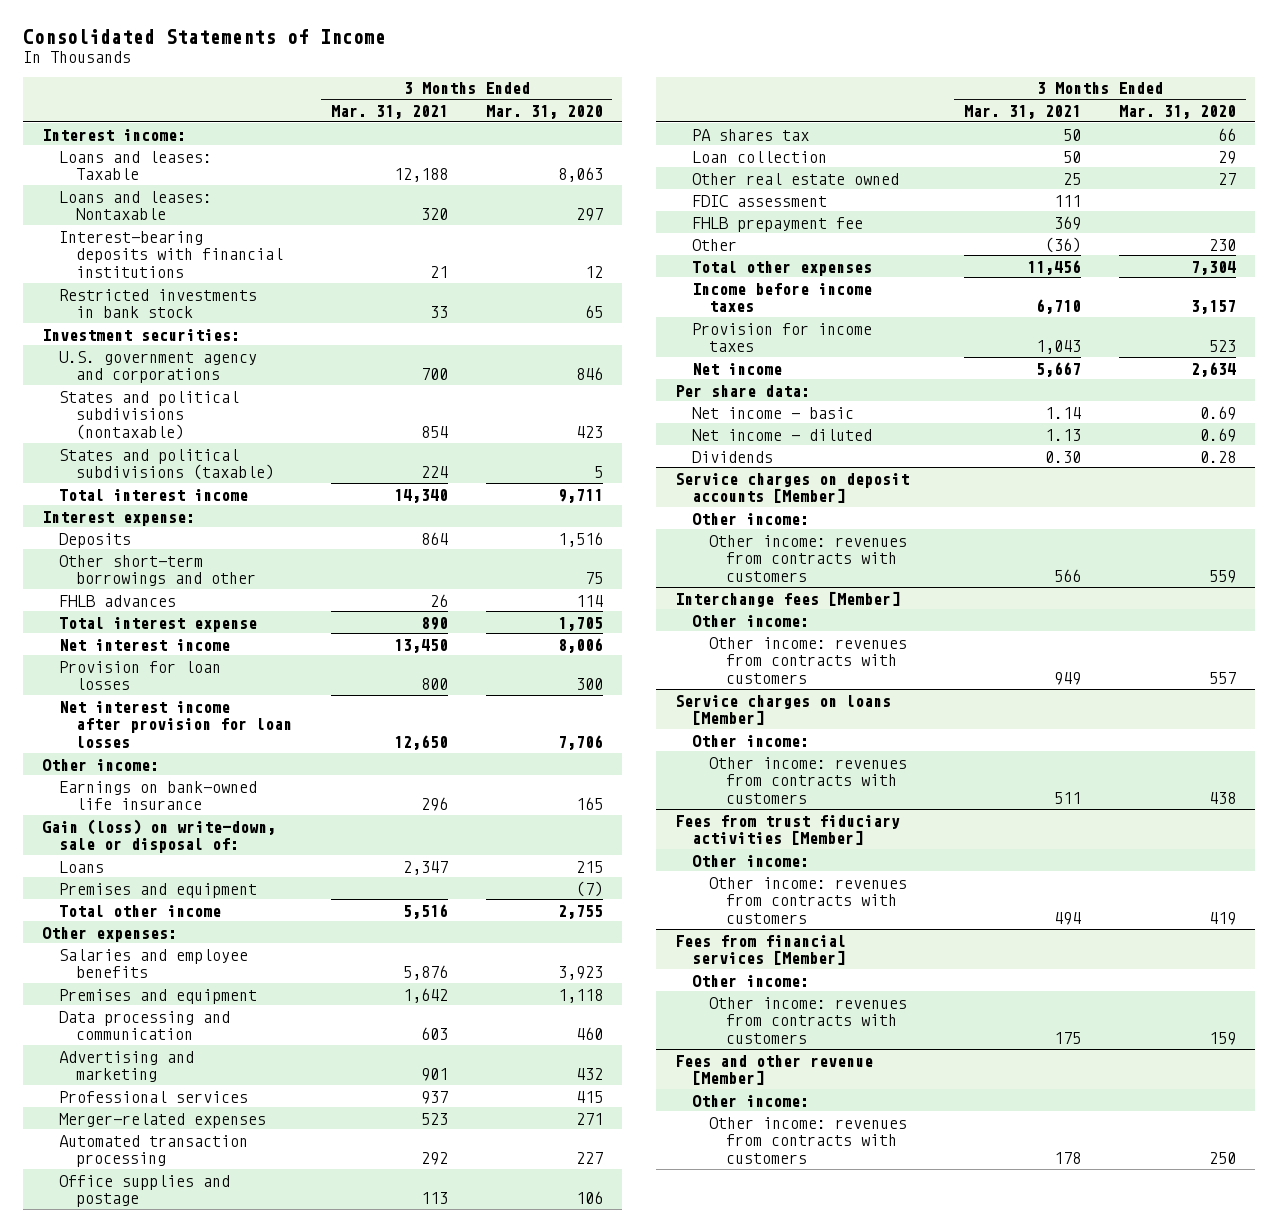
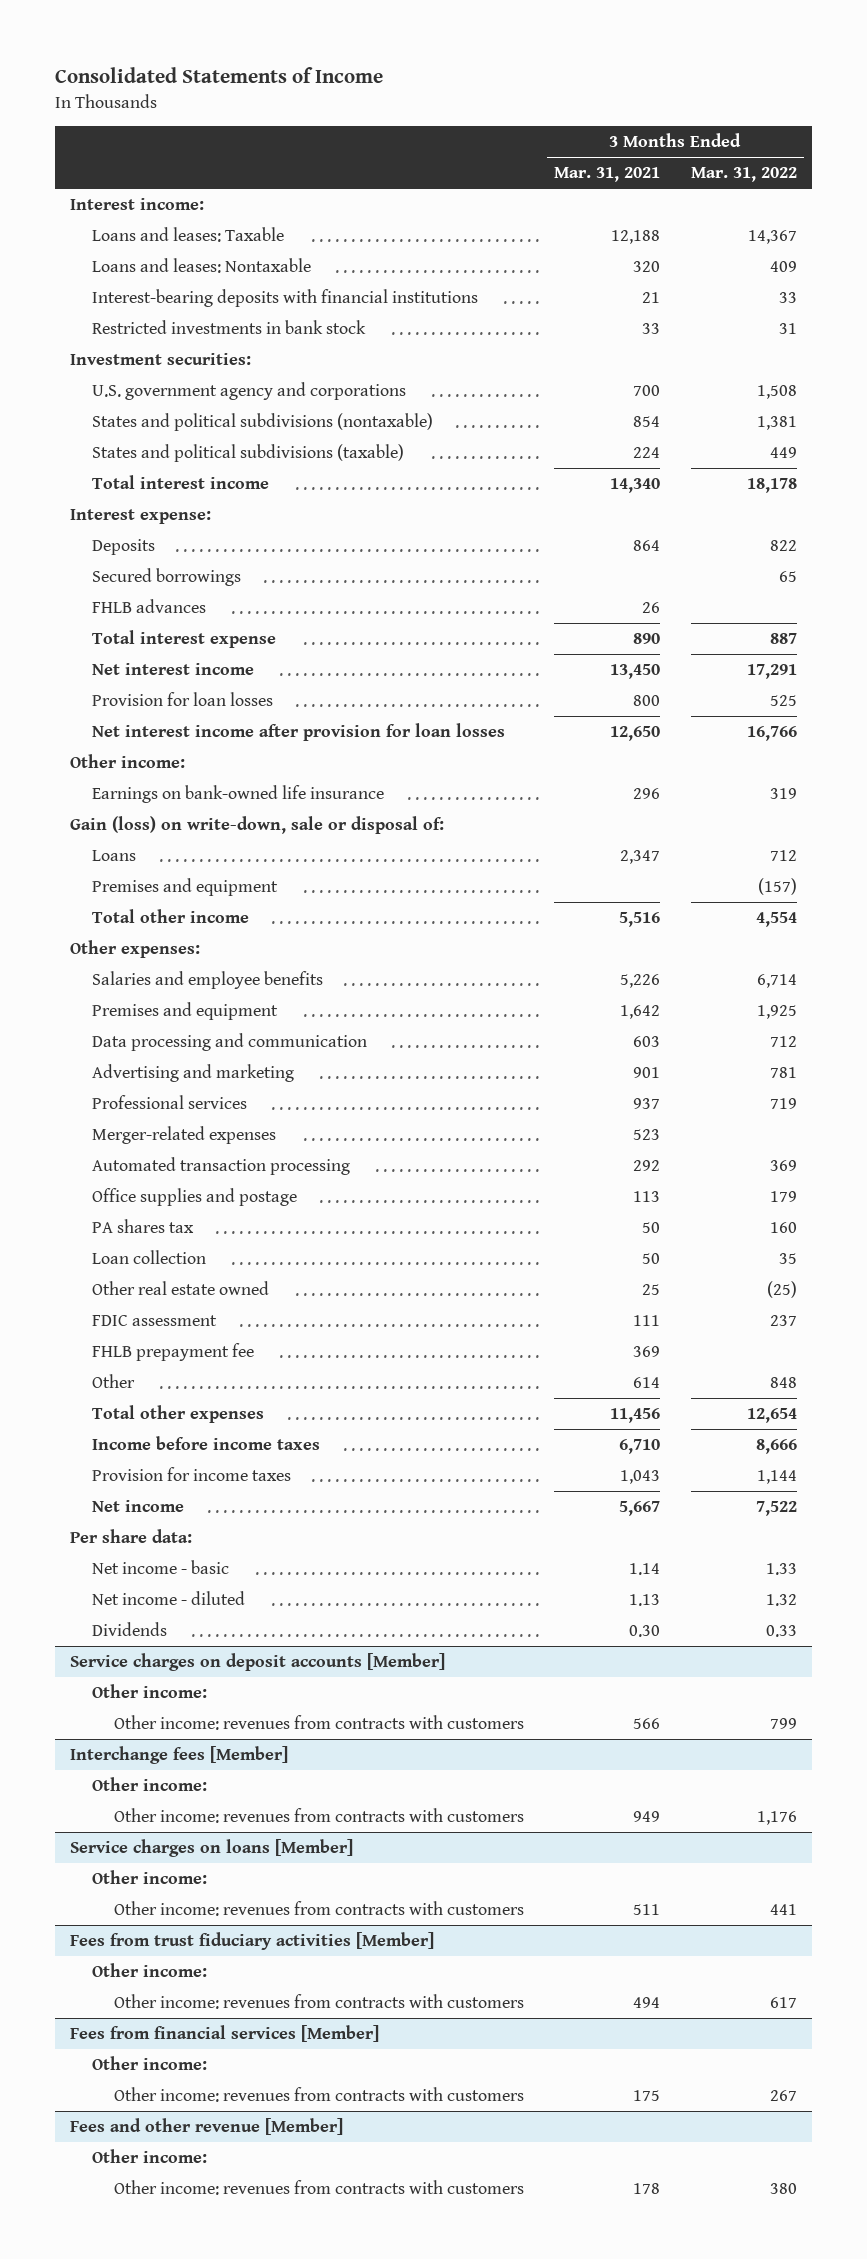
[485,104,603,119] Mar. 31, 2020 -> none
none -> [690,167,797,183] Mar. 31, 2022
[59,554,257,587] Other short-term borrowings and other -> none
none -> [91,568,241,587] Secured borrowings
[402,965,448,981] 5,876 -> [620,974,661,989] 5,226
[1044,236,1081,253] (36) -> [633,1377,661,1389] 614

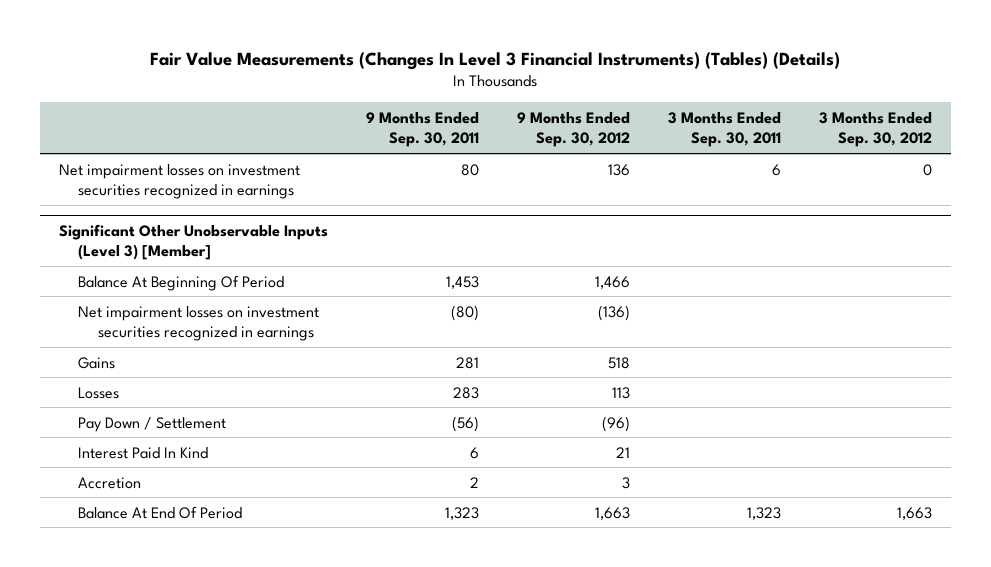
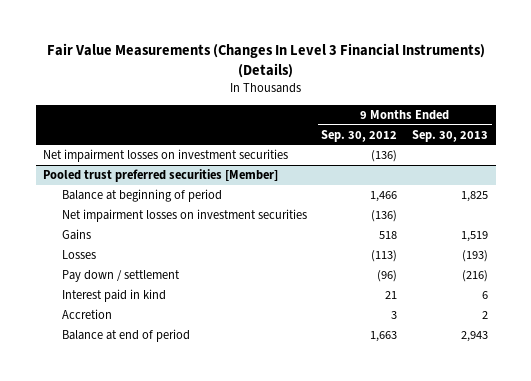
[150,51,841,70] Fair Value Measurements (Changes In Level 3 Financial Instruments) (Tables) (Details) -> [46,43,485,78] Fair Value Measurements (Changes In Level 3 Financial Instruments) (Details)
[365,111,479,148] 9 Months Ended Sep. 30, 2011 -> none
[668,111,782,148] 3 Months Ended Sep. 30, 2011 -> none
[819,111,933,148] 3 Months Ended Sep. 30, 2012 -> none
none -> [412,129,489,142] Sep. 30, 2013
[58,223,328,261] Significant Other Unobservable Inputs (Level 3) [Member] -> none
[58,163,300,199] Net impairment losses on investment securities recognized in earnings -> [42,149,288,163] Net impairment losses on investment securities
[607,163,630,176] 136 -> [371,150,398,163] (136)
none -> [42,169,278,183] Pooled trust preferred securities [Member]
[78,274,285,291] Balance At Beginning Of Period -> [61,189,222,203] Balance at beginning of period
[78,305,320,341] Net impairment losses on investment securities recognized in earnings -> [61,209,307,223] Net impairment losses on investment securities
[611,386,630,399] 113 -> [371,250,398,263] (113)
[78,416,227,432] Pay Down / Settlement -> [61,270,180,283] Pay down / settlement
[78,446,209,459] Interest Paid In Kind -> [61,289,166,303] Interest paid in kind
[78,505,243,519] Balance At End Of Period -> [61,329,190,343] Balance at end of period

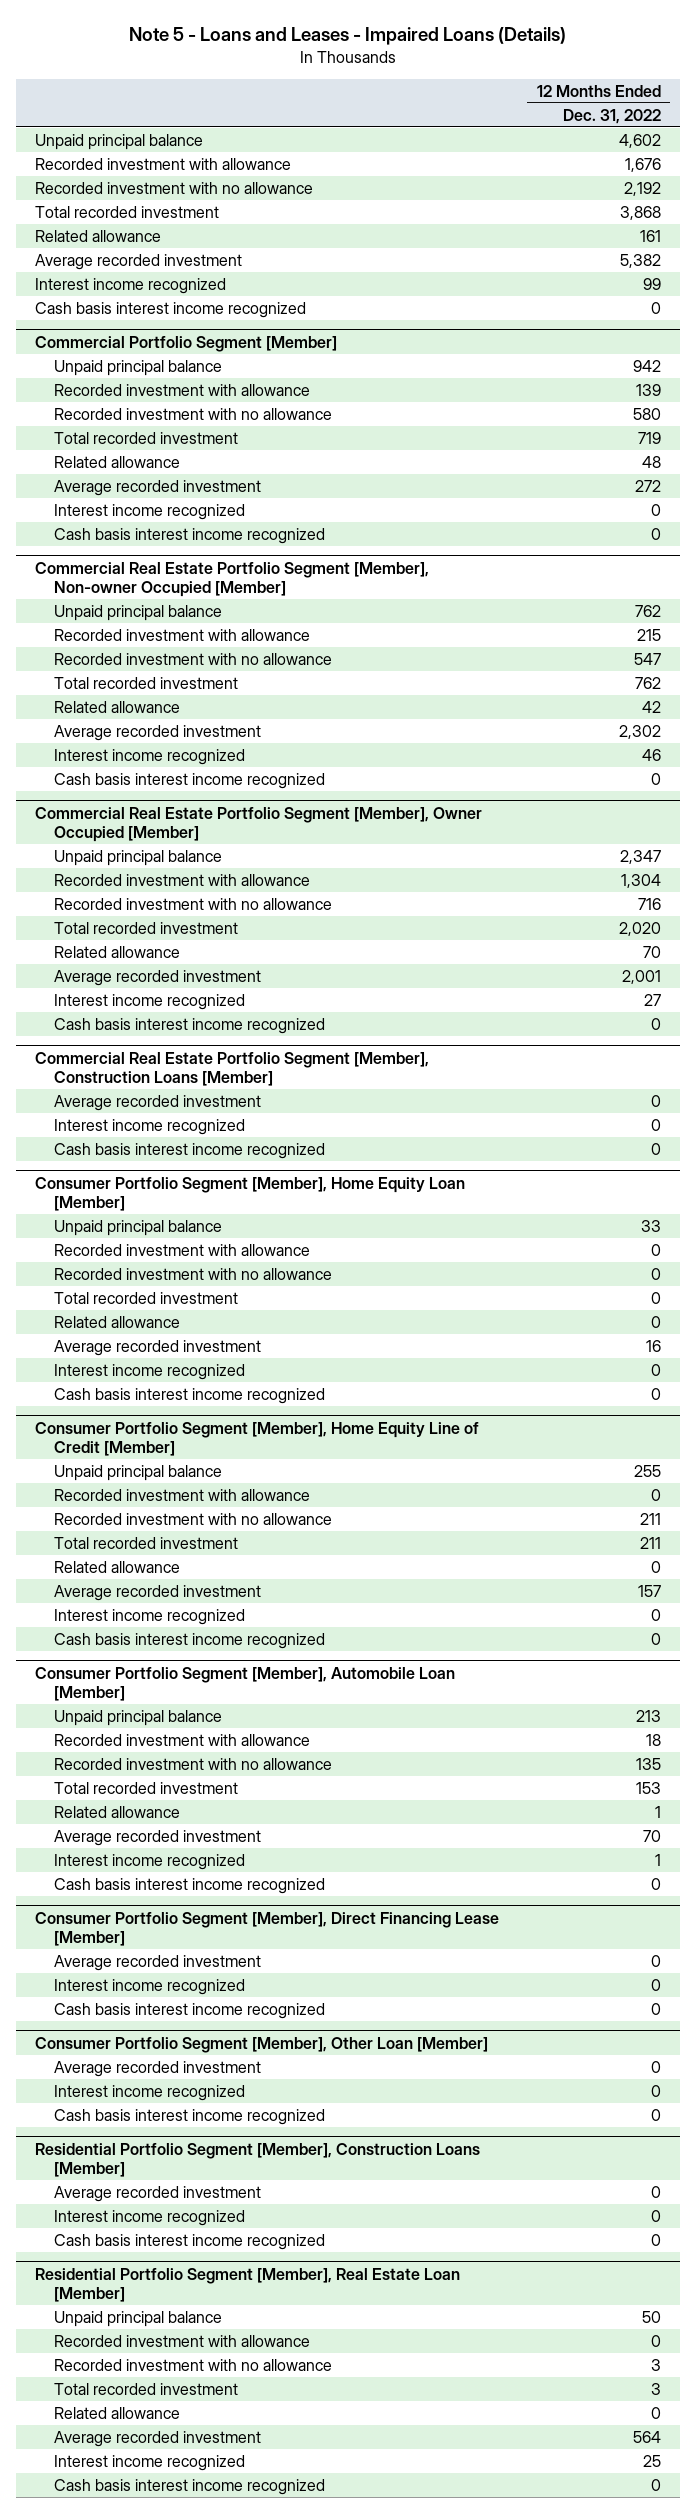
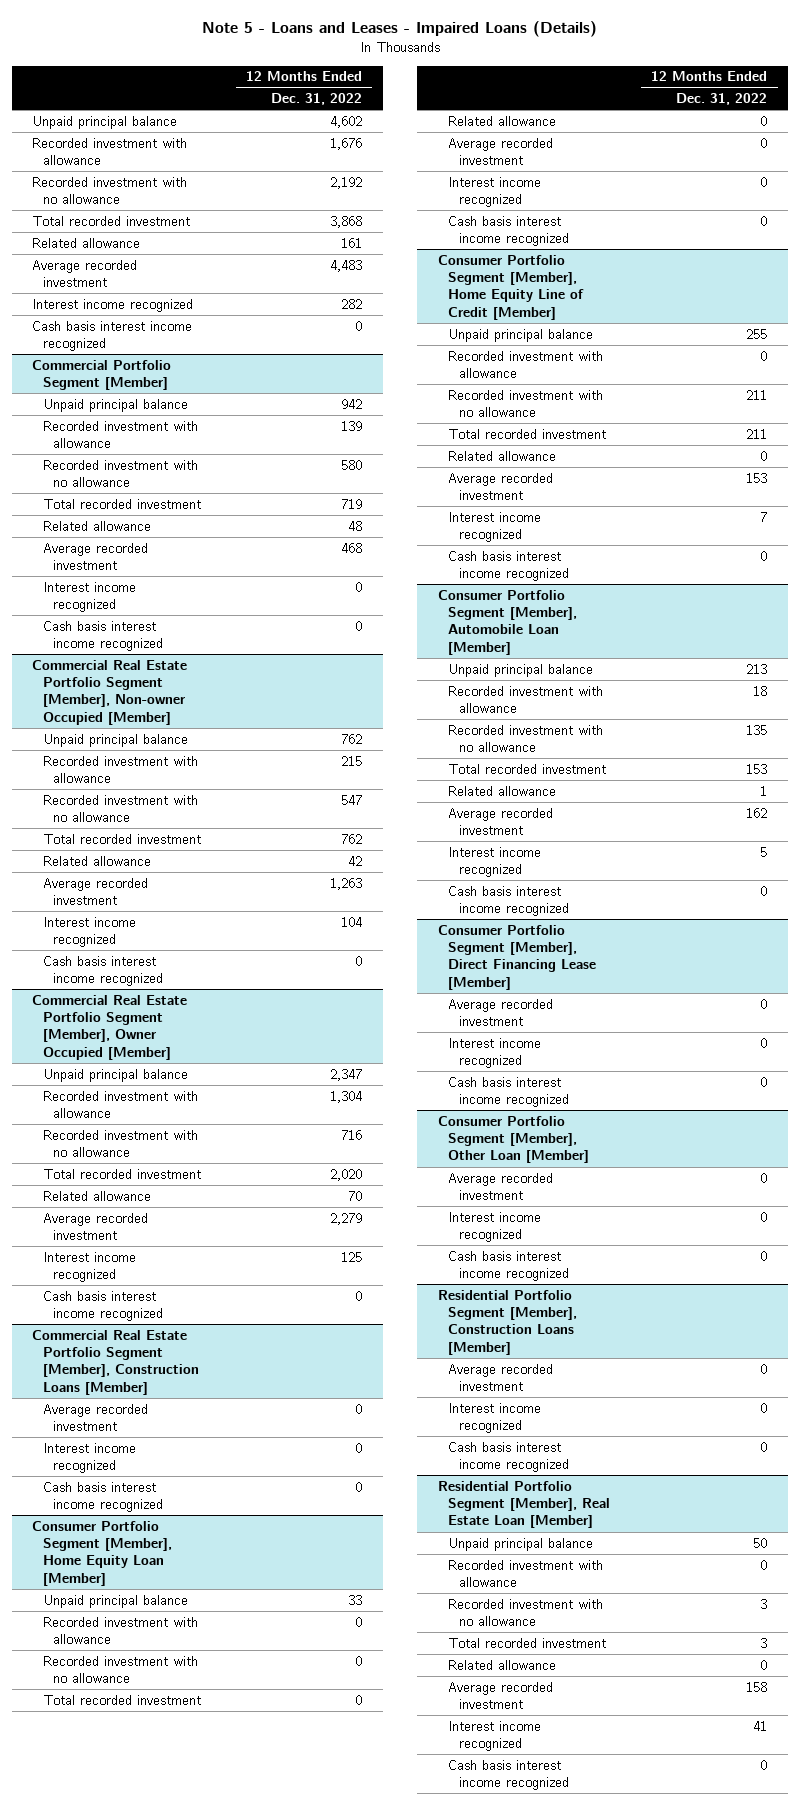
[619,253,661,268] 5,382 -> [330,259,363,272] 4,483
[642,277,661,290] 99 -> [341,298,363,309] 282
[634,479,661,492] 272 -> [341,542,363,553] 468
[618,724,661,739] 2,302 -> [330,877,363,890] 1,263
[641,748,661,761] 46 -> [341,916,363,927] 104
[621,969,661,984] 2,001 -> [330,1212,363,1225] 2,279
[643,993,661,1006] 27 -> [341,1251,363,1262] 125
[645,1339,661,1352] 16 -> [760,137,768,148] 0
[637,1584,661,1597] 157 -> [746,472,768,483] 153
[650,1608,661,1621] 0 -> [760,511,768,522] 7
[642,1829,661,1842] 70 -> [746,807,768,818] 162
[654,1853,661,1866] 1 -> [760,846,768,857] 5
[632,2430,661,2443] 564 -> [746,1681,768,1692] 158
[642,2454,661,2467] 25 -> [753,1720,768,1731] 41

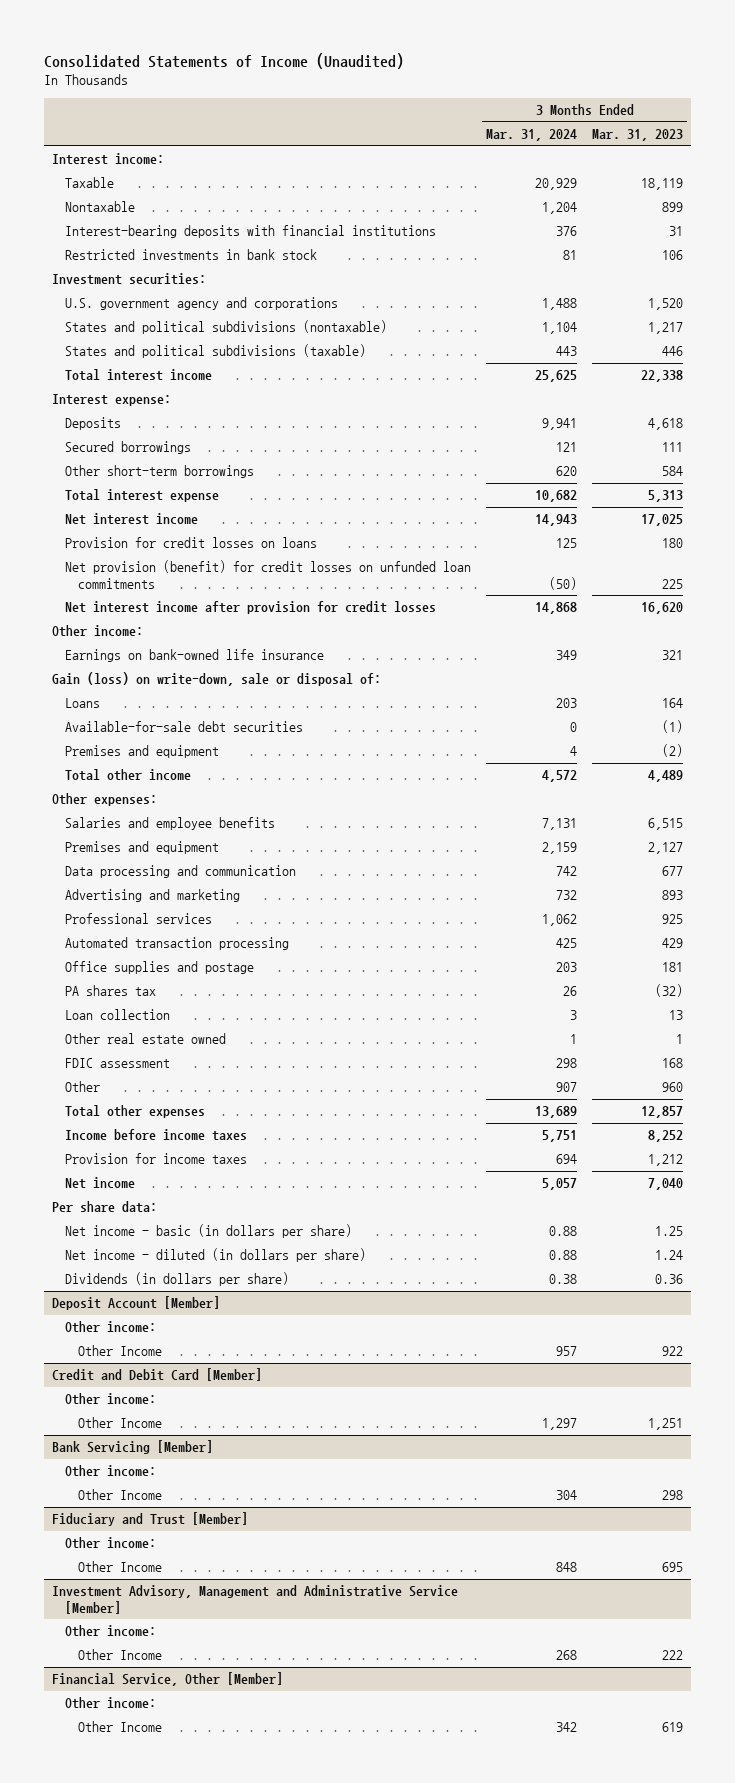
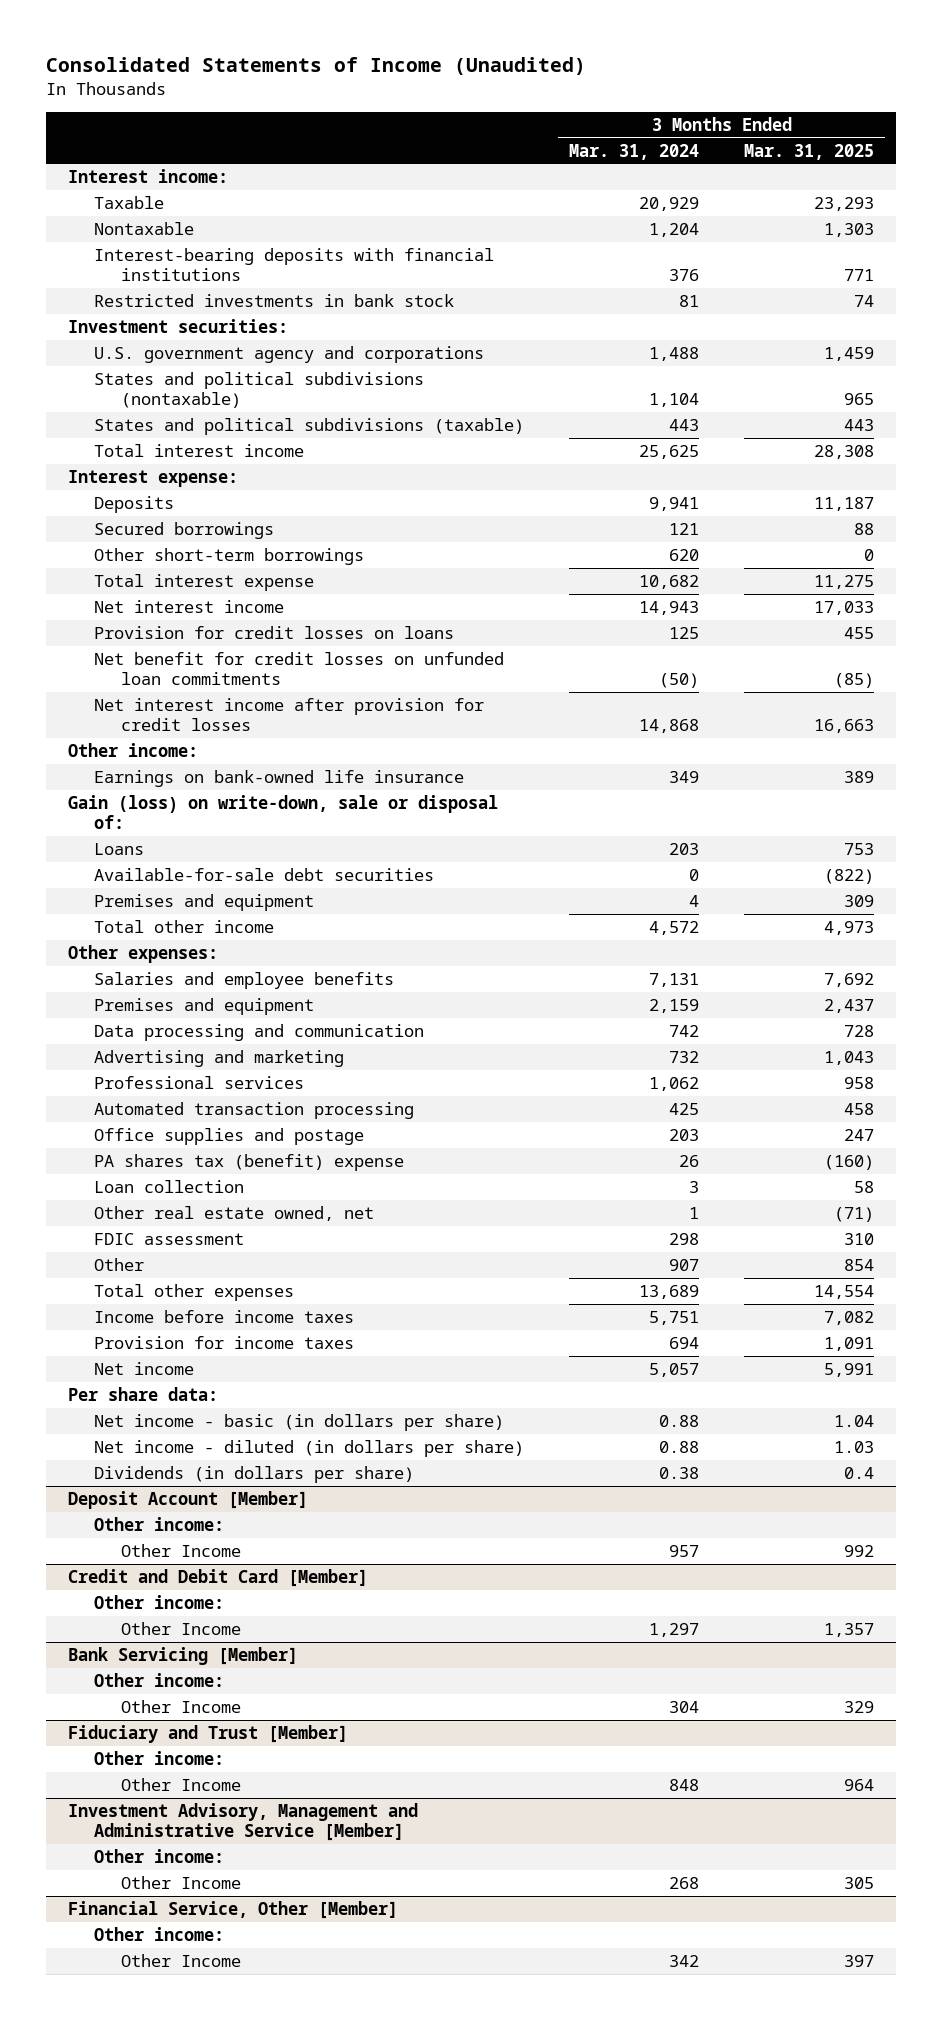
[592,129,684,142] Mar. 31, 2023 -> none
none -> [743,143,874,160] Mar. 31, 2025
[65,560,472,589] Net provision (benefit) for credit losses on unfunded loan commitments -> [94,651,505,685] Net benefit for credit losses on unfunded loan commitments
[65,985,157,997] PA shares tax -> [94,1153,405,1171] PA shares tax (benefit) expense
[65,1033,227,1045] Other real estate owned -> [94,1205,375,1221] Other real estate owned, net

